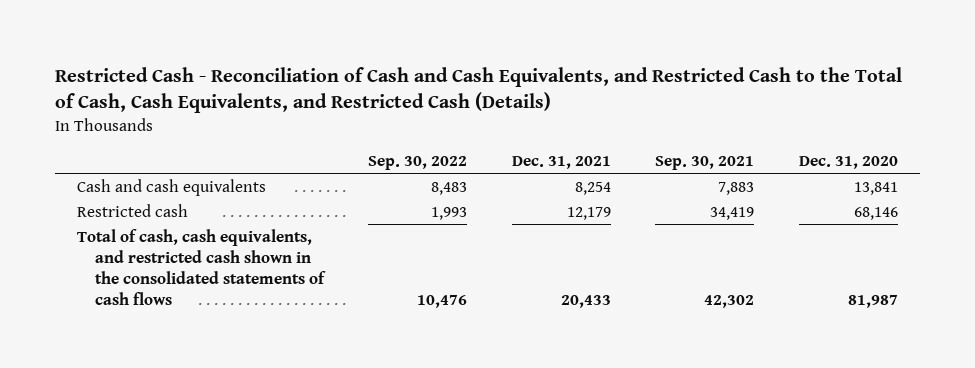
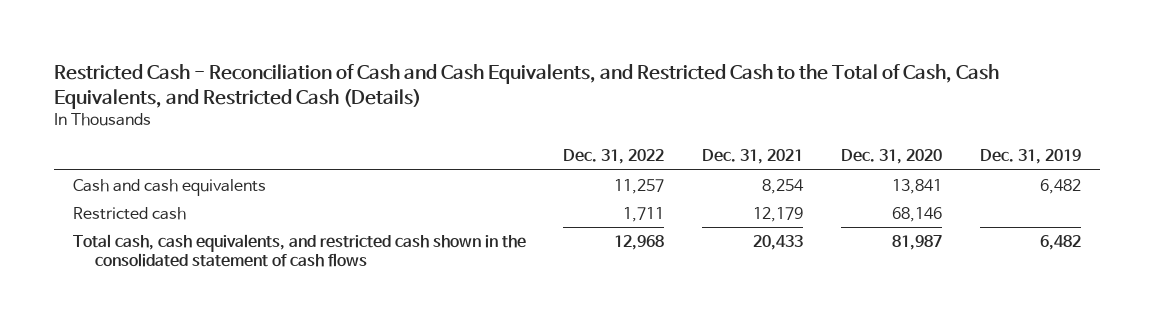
[368,155,468,170] Sep. 30, 2022 -> none
[655,155,755,170] Sep. 30, 2021 -> none
none -> [563,149,665,165] Dec. 31, 2022
none -> [979,149,1081,165] Dec. 31, 2019
[77,228,326,306] Total of cash, cash equivalents, and restricted cash shown in the consolidated statements of cash flows -> [72,233,526,267] Total cash, cash equivalents, and restricted cash shown in the consolidated statement of cash flows

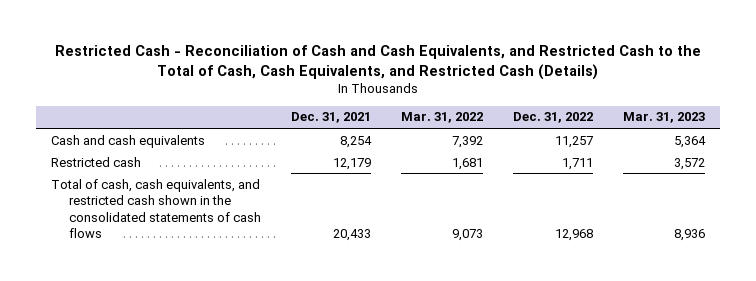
[840,149,942,165] Dec. 31, 2020 -> none
[979,149,1081,165] Dec. 31, 2019 -> none
none -> [401,112,484,124] Mar. 31, 2022
none -> [622,112,705,124] Mar. 31, 2023
[72,233,526,267] Total cash, cash equivalents, and restricted cash shown in the consolidated statement of cash flows -> [50,178,262,239] Total of cash, cash equivalents, and restricted cash shown in the consolidated statements of cash flows

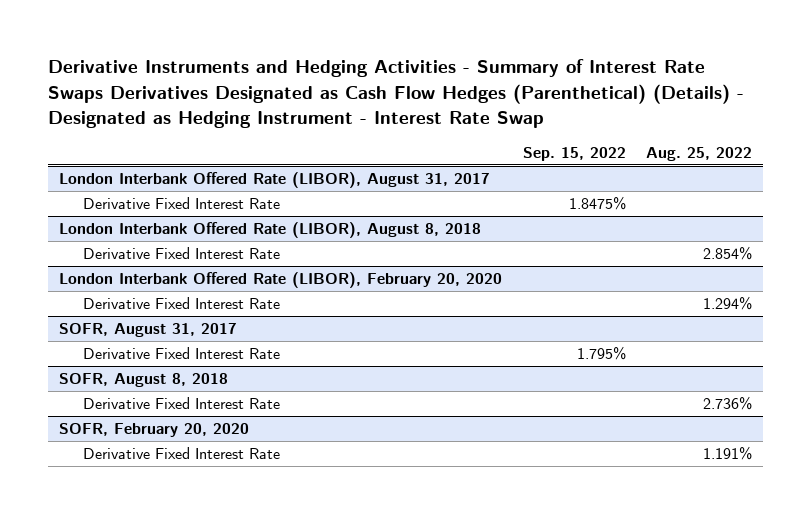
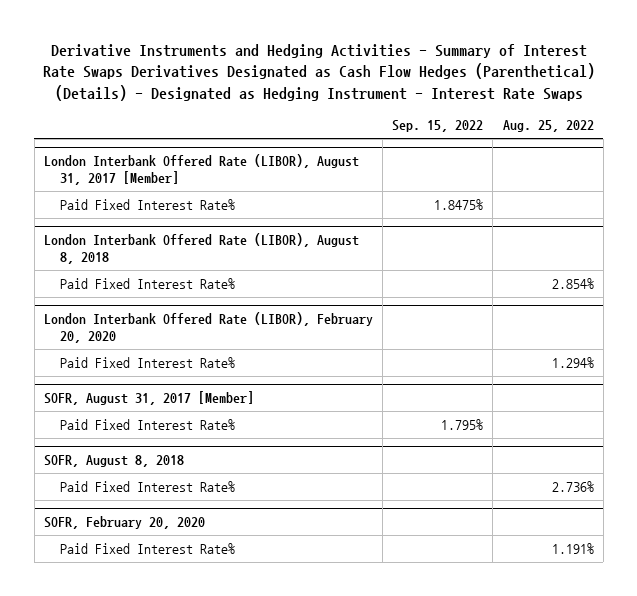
[48,59,745,128] Derivative Instruments and Hedging Activities - Summary of Interest Rate Swaps Derivatives Designated as Cash Flow Hedges (Parenthetical) (Details) - Designated as Hedging Instrument - Interest Rate Swap -> [42,44,595,101] Derivative Instruments and Hedging Activities - Summary of Interest Rate Swaps Derivatives Designated as Cash Flow Hedges (Parenthetical) (Details) - Designated as Hedging Instrument - Interest Rate Swaps
[58,172,490,189] London Interbank Offered Rate (LIBOR), August 31, 2017 -> [43,154,359,185] London Interbank Offered Rate (LIBOR), August 31, 2017 [Member]
[83,197,281,210] Derivative Fixed Interest Rate -> [59,198,235,210] Paid Fixed Interest Rate%
[83,247,281,260] Derivative Fixed Interest Rate -> [59,277,235,289] Paid Fixed Interest Rate%
[83,297,281,310] Derivative Fixed Interest Rate -> [59,356,235,368] Paid Fixed Interest Rate%
[58,323,237,338] SOFR, August 31, 2017 -> [43,391,254,406] SOFR, August 31, 2017 [Member]
[83,347,281,360] Derivative Fixed Interest Rate -> [59,418,235,430] Paid Fixed Interest Rate%
[83,397,281,410] Derivative Fixed Interest Rate -> [59,480,235,492] Paid Fixed Interest Rate%
[83,447,281,460] Derivative Fixed Interest Rate -> [59,542,235,554] Paid Fixed Interest Rate%

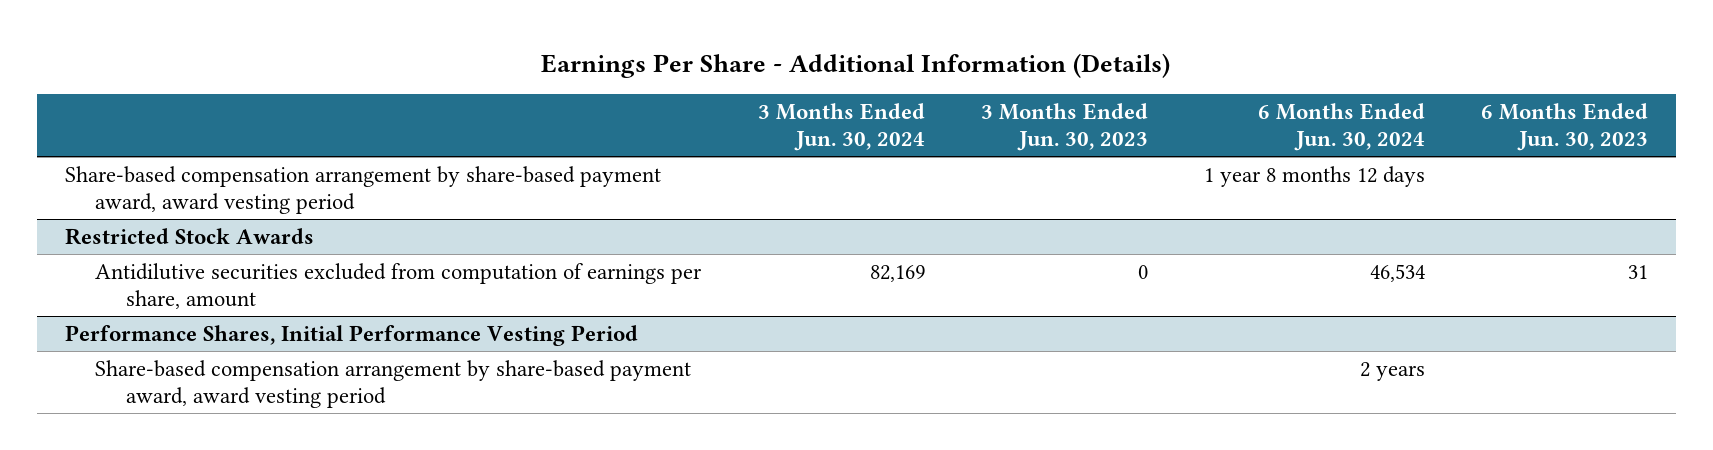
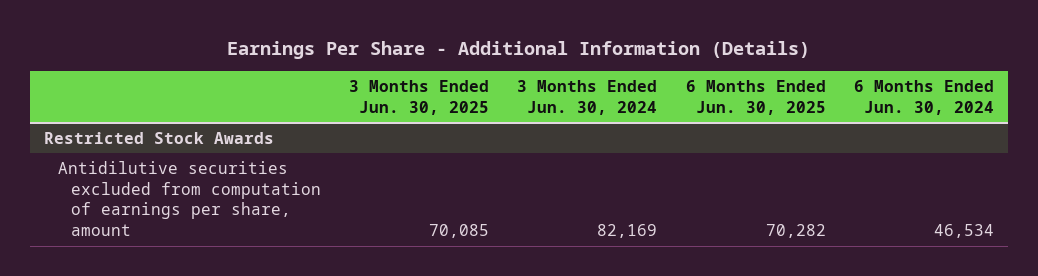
[980,103,1148,151] 3 Months Ended Jun. 30, 2023 -> none
[1480,103,1648,151] 6 Months Ended Jun. 30, 2023 -> none
none -> [349,80,490,116] 3 Months Ended Jun. 30, 2025
none -> [685,80,826,116] 6 Months Ended Jun. 30, 2025
[64,165,661,214] Share-based compensation arrangement by share-based payment award, award vesting period -> none
[64,324,638,346] Performance Shares, Initial Performance Vesting Period -> none
[95,359,692,408] Share-based compensation arrangement by share-based payment award, award vesting period -> none

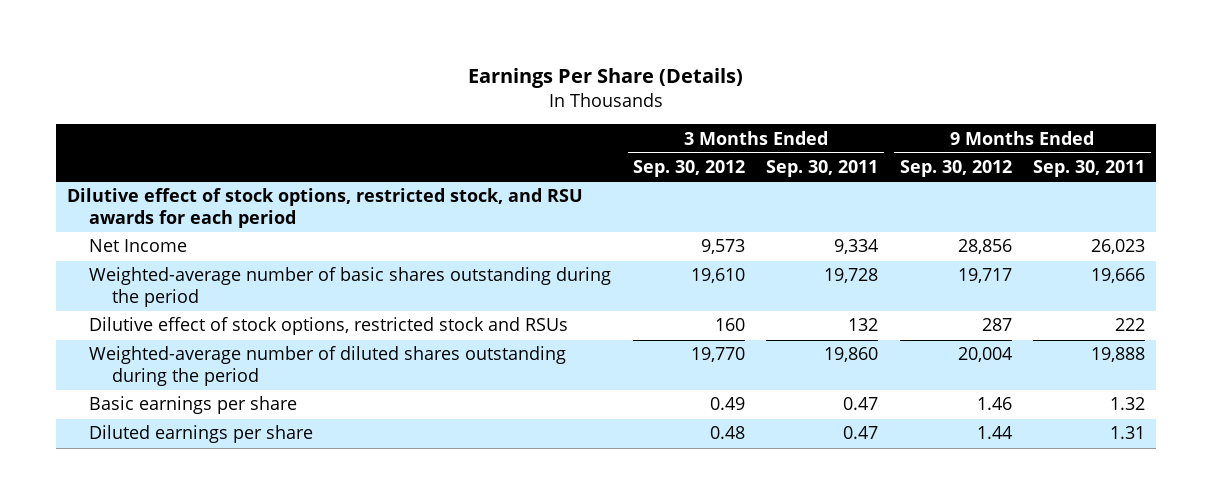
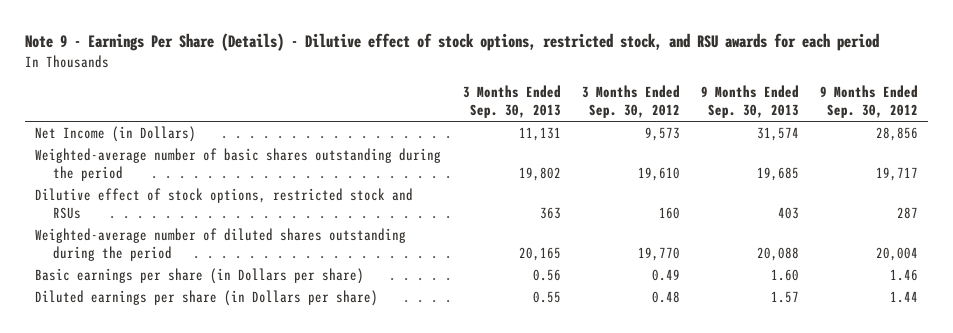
[467,68,743,89] Earnings Per Share (Details) -> [24,33,879,52] Note 9 - Earnings Per Share (Details) - Dilutive effect of stock options, restricted stock, and RSU awards for each period
[766,160,879,178] Sep. 30, 2011 -> none
[1033,160,1146,178] Sep. 30, 2011 -> none
none -> [462,85,561,119] 3 Months Ended Sep. 30, 2013
none -> [700,85,799,119] 9 Months Ended Sep. 30, 2013
[66,188,583,229] Dilutive effect of stock options, restricted stock, and RSU awards for each period -> none
[89,239,188,253] Net Income -> [35,125,197,142] Net Income (in Dollars)
[89,396,298,415] Basic earnings per share -> [35,267,365,284] Basic earnings per share (in Dollars per share)
[89,425,314,444] Diluted earnings per share -> [35,289,379,306] Diluted earnings per share (in Dollars per share)

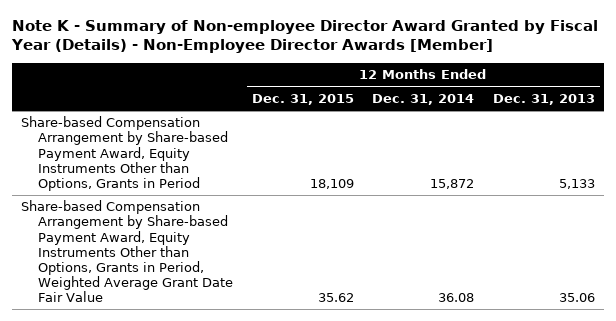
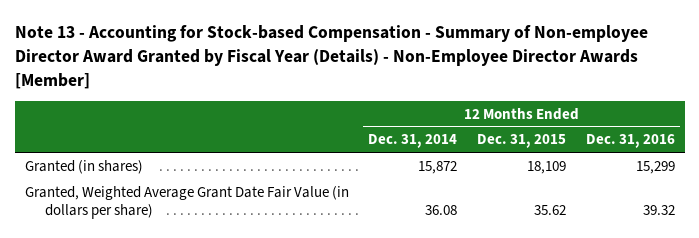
[10,19,598,54] Note K - Summary of Non-employee Director Award Granted by Fiscal Year (Details) - Non-Employee Director Awards [Member] -> [14,25,648,89] Note 13 - Accounting for Stock-based Compensation - Summary of Non-employee Director Award Granted by Fiscal Year (Details) - Non-Employee Director Awards [Member]
[493,94,596,106] Dec. 31, 2013 -> none
none -> [585,134,675,149] Dec. 31, 2016
[20,116,229,191] Share-based Compensation Arrangement by Share-based Payment Award, Equity Instruments Other than Options, Grants in Period -> [24,159,143,174] Granted (in shares)
[20,200,234,302] Share-based Compensation Arrangement by Share-based Payment Award, Equity Instruments Other than Options, Grants in Period, Weighted Average Grant Date Fair Value -> [24,185,349,220] Granted, Weighted Average Grant Date Fair Value (in dollars per share)

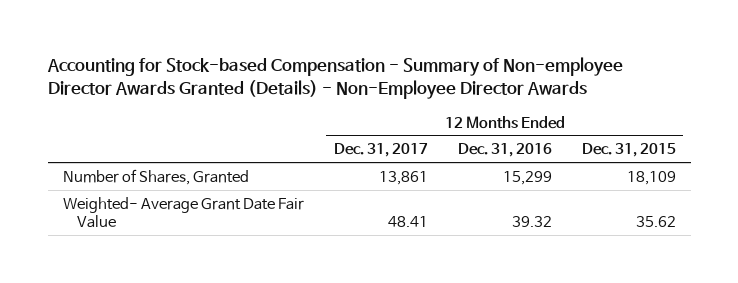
[14,25,648,89] Note 13 - Accounting for Stock-based Compensation - Summary of Non-employee Director Award Granted by Fiscal Year (Details) - Non-Employee Director Awards [Member] -> [46,56,623,100] Accounting for Stock-based Compensation - Summary of Non-employee Director Awards Granted (Details) - Non-Employee Director Awards
[368,134,458,149] Dec. 31, 2014 -> none
none -> [333,143,428,158] Dec. 31, 2017
[24,159,143,174] Granted (in shares) -> [62,168,249,185] Number of Shares, Granted
[24,185,349,220] Granted, Weighted Average Grant Date Fair Value (in dollars per share) -> [62,196,304,229] Weighted- Average Grant Date Fair Value

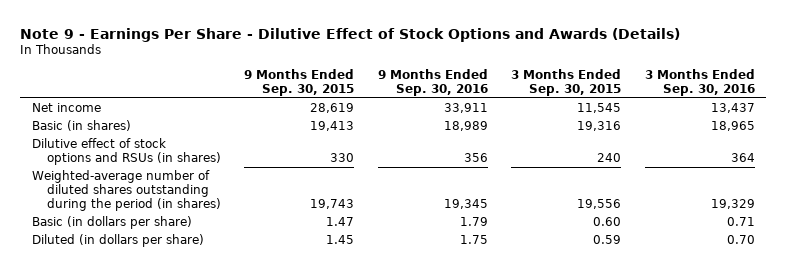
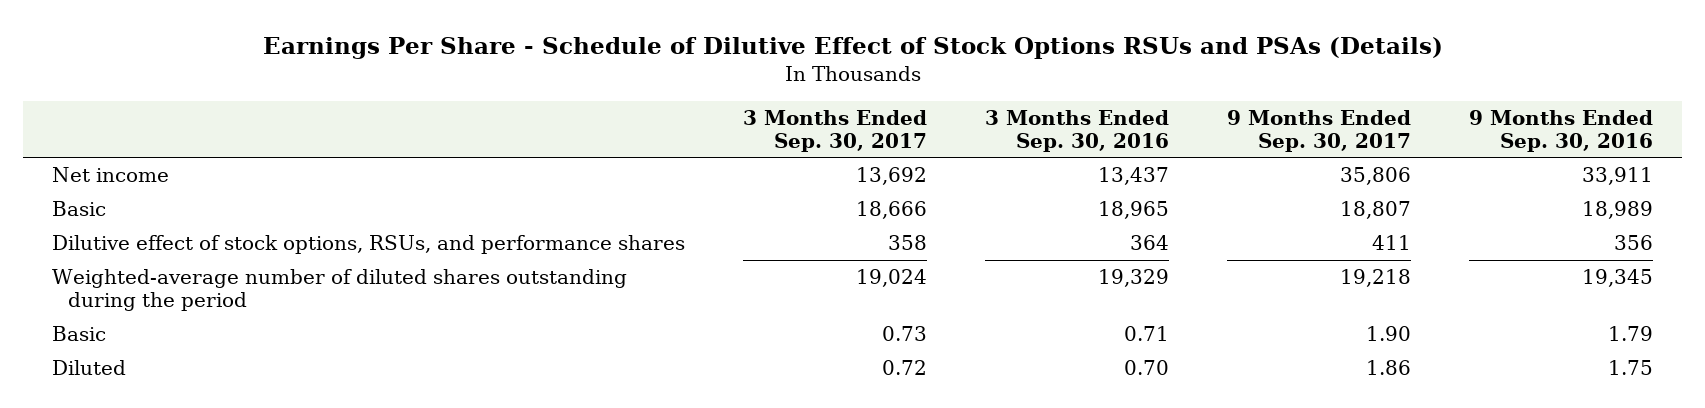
[20,27,681,42] Note 9 - Earnings Per Share - Dilutive Effect of Stock Options and Awards (Details) -> [262,37,1443,60] Earnings Per Share - Schedule of Dilutive Effect of Stock Options RSUs and PSAs (Details)
[244,69,355,97] 9 Months Ended Sep. 30, 2015 -> none
[511,69,622,97] 3 Months Ended Sep. 30, 2015 -> none
none -> [743,109,928,152] 3 Months Ended Sep. 30, 2017
none -> [1227,109,1412,152] 9 Months Ended Sep. 30, 2017
[32,120,132,132] Basic (in shares) -> [52,201,107,217] Basic
[32,138,222,166] Dilutive effect of stock options and RSUs (in shares) -> [52,235,686,255] Dilutive effect of stock options, RSUs, and performance shares
[32,170,222,212] Weighted-average number of diluted shares outstanding during the period (in shares) -> [52,269,628,312] Weighted-average number of diluted shares outstanding during the period
[32,216,193,230] Basic (in dollars per share) -> [52,326,107,342] Basic
[32,234,205,248] Diluted (in dollars per share) -> [52,360,127,376] Diluted

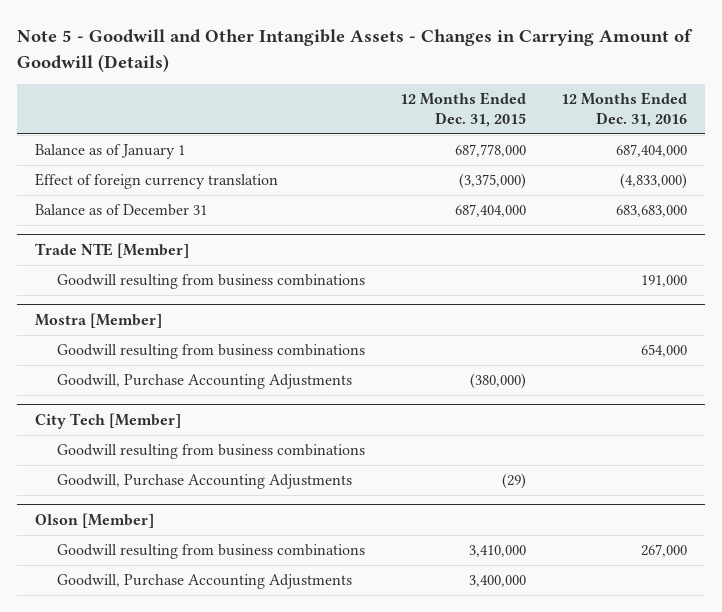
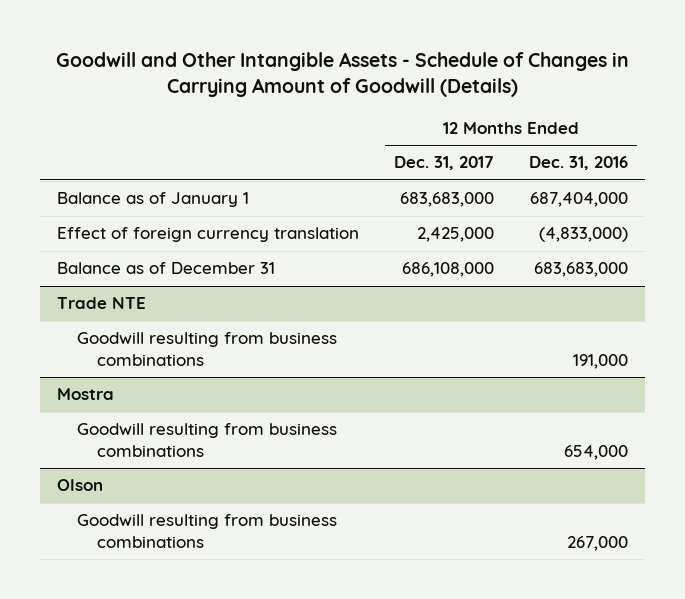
[17,29,694,72] Note 5 - Goodwill and Other Intangible Assets - Changes in Carrying Amount of Goodwill (Details) -> [55,51,629,98] Goodwill and Other Intangible Assets - Schedule of Changes in Carrying Amount of Goodwill (Details)
[400,92,527,127] 12 Months Ended Dec. 31, 2015 -> none
none -> [394,156,495,171] Dec. 31, 2017
[34,243,189,259] Trade NTE [Member] -> [57,297,147,310] Trade NTE
[34,313,162,329] Mostra [Member] -> [57,388,115,401] Mostra
[57,374,353,390] Goodwill, Purchase Accounting Adjustments -> none
[34,413,181,430] City Tech [Member] -> none
[57,444,366,460] Goodwill resulting from business combinations -> none
[57,474,353,490] Goodwill, Purchase Accounting Adjustments -> none
[34,513,154,529] Olson [Member] -> [57,479,104,492] Olson
[57,574,353,590] Goodwill, Purchase Accounting Adjustments -> none

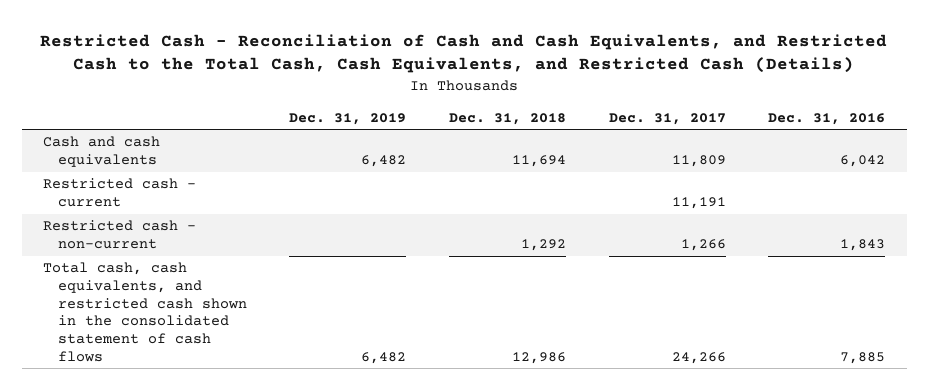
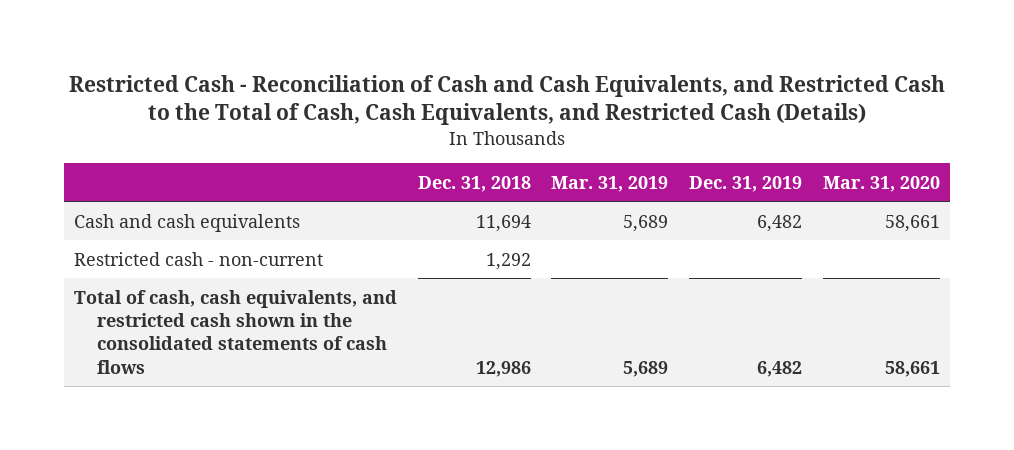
[40,33,888,74] Restricted Cash - Reconciliation of Cash and Cash Equivalents, and Restricted Cash to the Total Cash, Cash Equivalents, and Restricted Cash (Details) -> [68,75,945,126] Restricted Cash - Reconciliation of Cash and Cash Equivalents, and Restricted Cash to the Total of Cash, Cash Equivalents, and Restricted Cash (Details)
[608,112,726,125] Dec. 31, 2017 -> none
[768,112,886,125] Dec. 31, 2016 -> none
none -> [551,175,669,192] Mar. 31, 2019
none -> [822,175,940,192] Mar. 31, 2020
[43,178,197,208] Restricted cash - current -> none
[43,262,247,362] Total cash, cash equivalents, and restricted cash shown in the consolidated statement of cash flows -> [74,289,398,374] Total of cash, cash equivalents, and restricted cash shown in the consolidated statements of cash flows

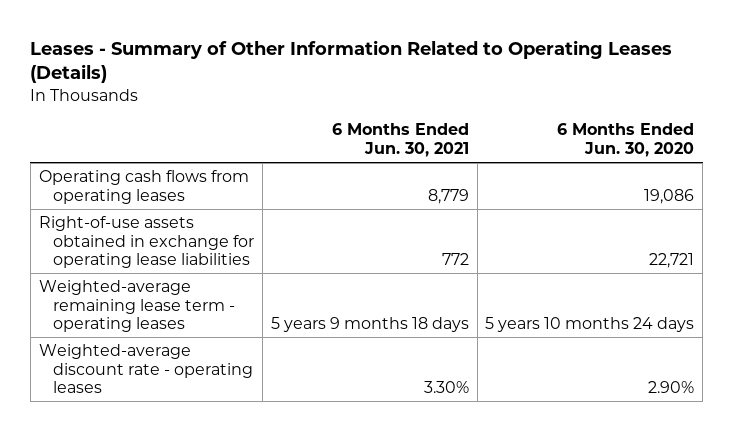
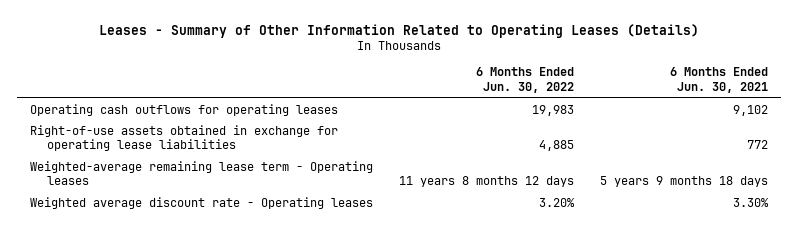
[557,123,695,158] 6 Months Ended Jun. 30, 2020 -> none
none -> [476,67,575,94] 6 Months Ended Jun. 30, 2022
[38,169,249,204] Operating cash flows from operating leases -> [30,103,339,116] Operating cash outflows for operating leases
[427,188,469,204] 8,779 -> [733,104,769,116] 9,102
[38,279,236,333] Weighted-average remaining lease term - operating leases -> [30,160,374,186] Weighted-average remaining lease term - Operating leases
[38,343,254,394] Weighted-average discount rate - operating leases -> [30,196,374,209] Weighted average discount rate - Operating leases

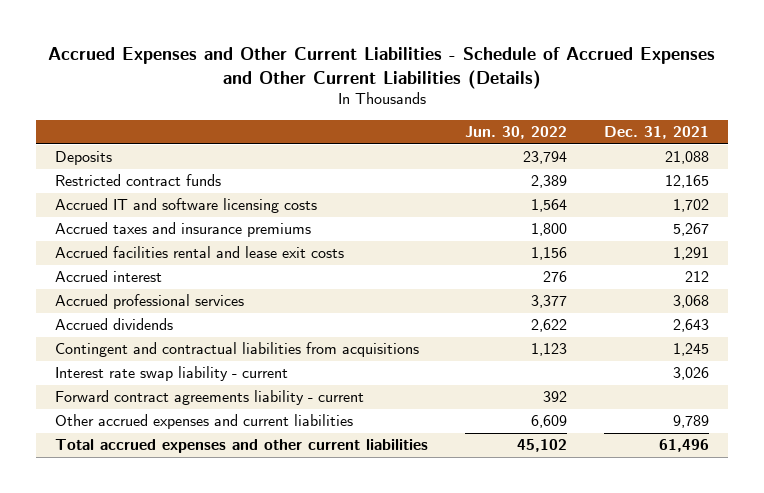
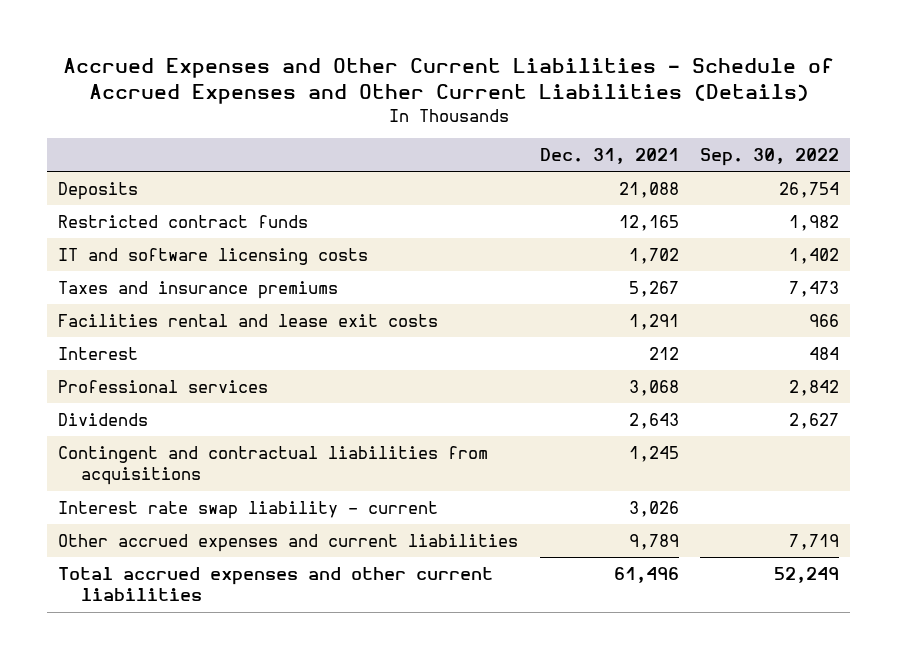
[464,126,567,140] Jun. 30, 2022 -> none
none -> [700,148,840,167] Sep. 30, 2022
[54,198,317,214] Accrued IT and software licensing costs -> [57,247,368,265] IT and software licensing costs
[54,222,311,238] Accrued taxes and insurance premiums -> [57,280,338,299] Taxes and insurance premiums
[54,246,344,259] Accrued facilities rental and lease exit costs -> [57,313,438,327] Facilities rental and lease exit costs
[54,270,162,283] Accrued interest -> [57,346,138,360] Interest
[54,294,244,310] Accrued professional services -> [57,379,268,393] Professional services
[54,318,173,331] Accrued dividends -> [57,412,148,426] Dividends
[54,390,364,406] Forward contract agreements liability - current -> none

